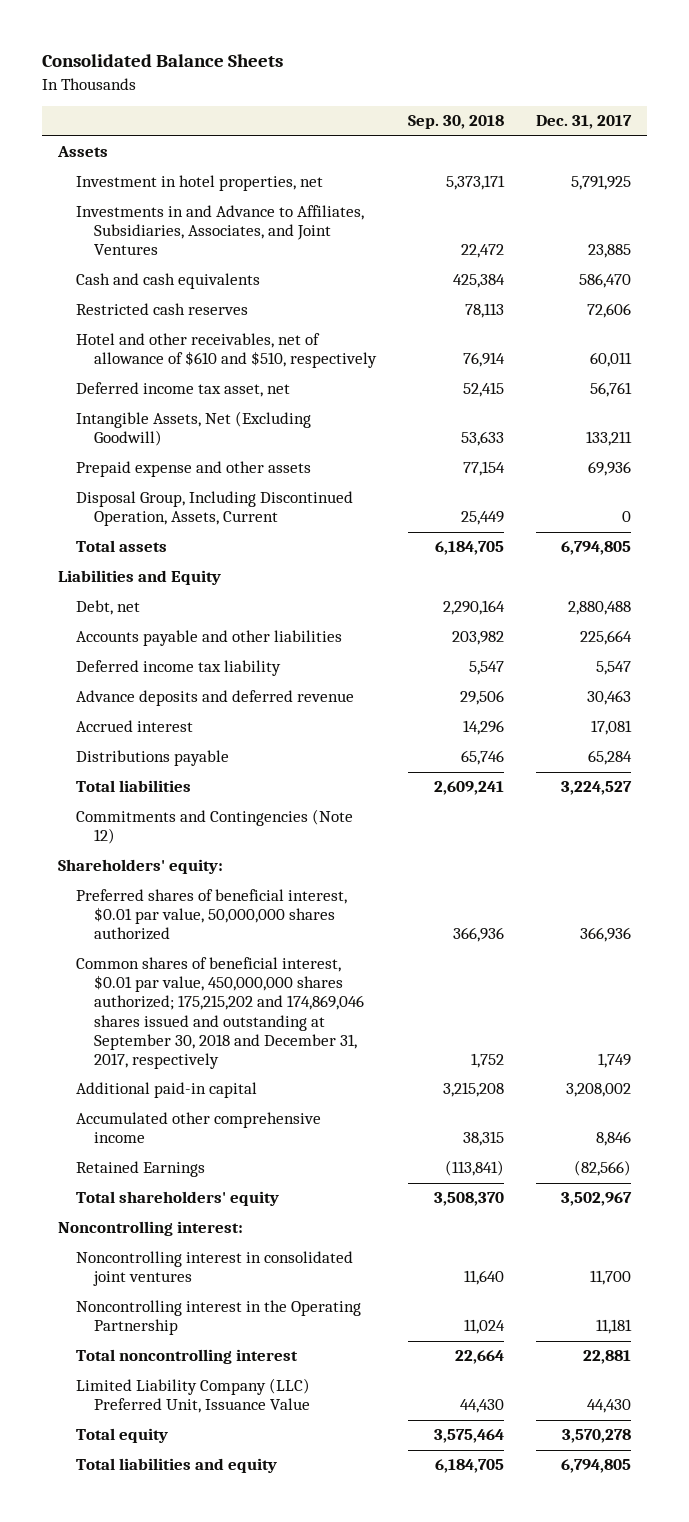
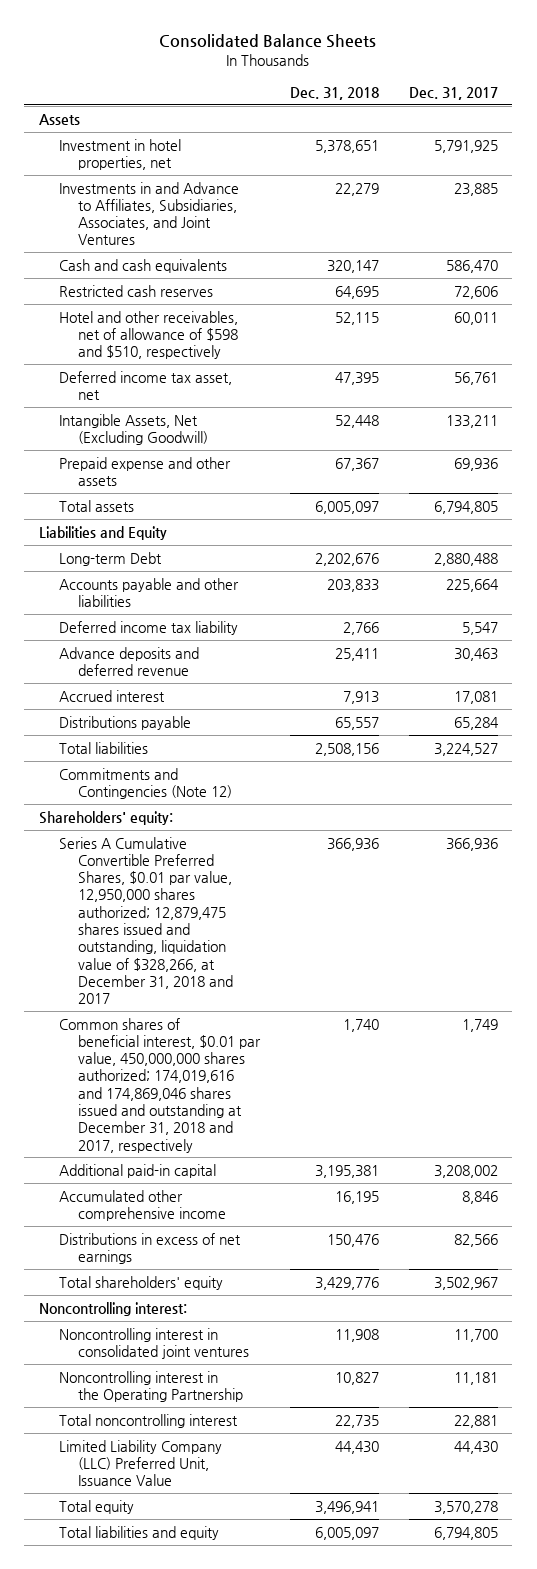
[408,115,505,130] Sep. 30, 2018 -> none
none -> [289,86,379,100] Dec. 31, 2018
[75,333,378,369] Hotel and other receivables, net of allowance of $610 and $510, respectively -> [58,310,239,360] Hotel and other receivables, net of allowance of $598 and $510, respectively
[75,491,353,527] Disposal Group, Including Discontinued Operation, Assets, Current -> none
[75,600,140,616] Debt, net -> [58,551,162,566] Long-term Debt
[75,889,347,941] Preferred shares of beneficial interest, $0.01 par value, 50,000,000 shares authorized -> [58,836,234,1005] Series A Cumulative Convertible Preferred Shares, $0.01 par value, 12,950,000 shares authorized; 12,879,475 shares issued and outstanding, liquidation value of $328,266, at December 31, 2018 and 2017
[75,957,365,1069] Common shares of beneficial interest, $0.01 par value, 450,000,000 shares authorized; 175,215,202 and 174,869,046 shares issued and outstanding at September 30, 2018 and December 31, 2017, respectively -> [58,1017,262,1153] Common shares of beneficial interest, $0.01 par value, 450,000,000 shares authorized; 174,019,616 and 174,869,046 shares issued and outstanding at December 31, 2018 and 2017, respectively
[75,1161,205,1178] Retained Earnings -> none
none -> [58,1232,241,1264] Distributions in excess of net earnings

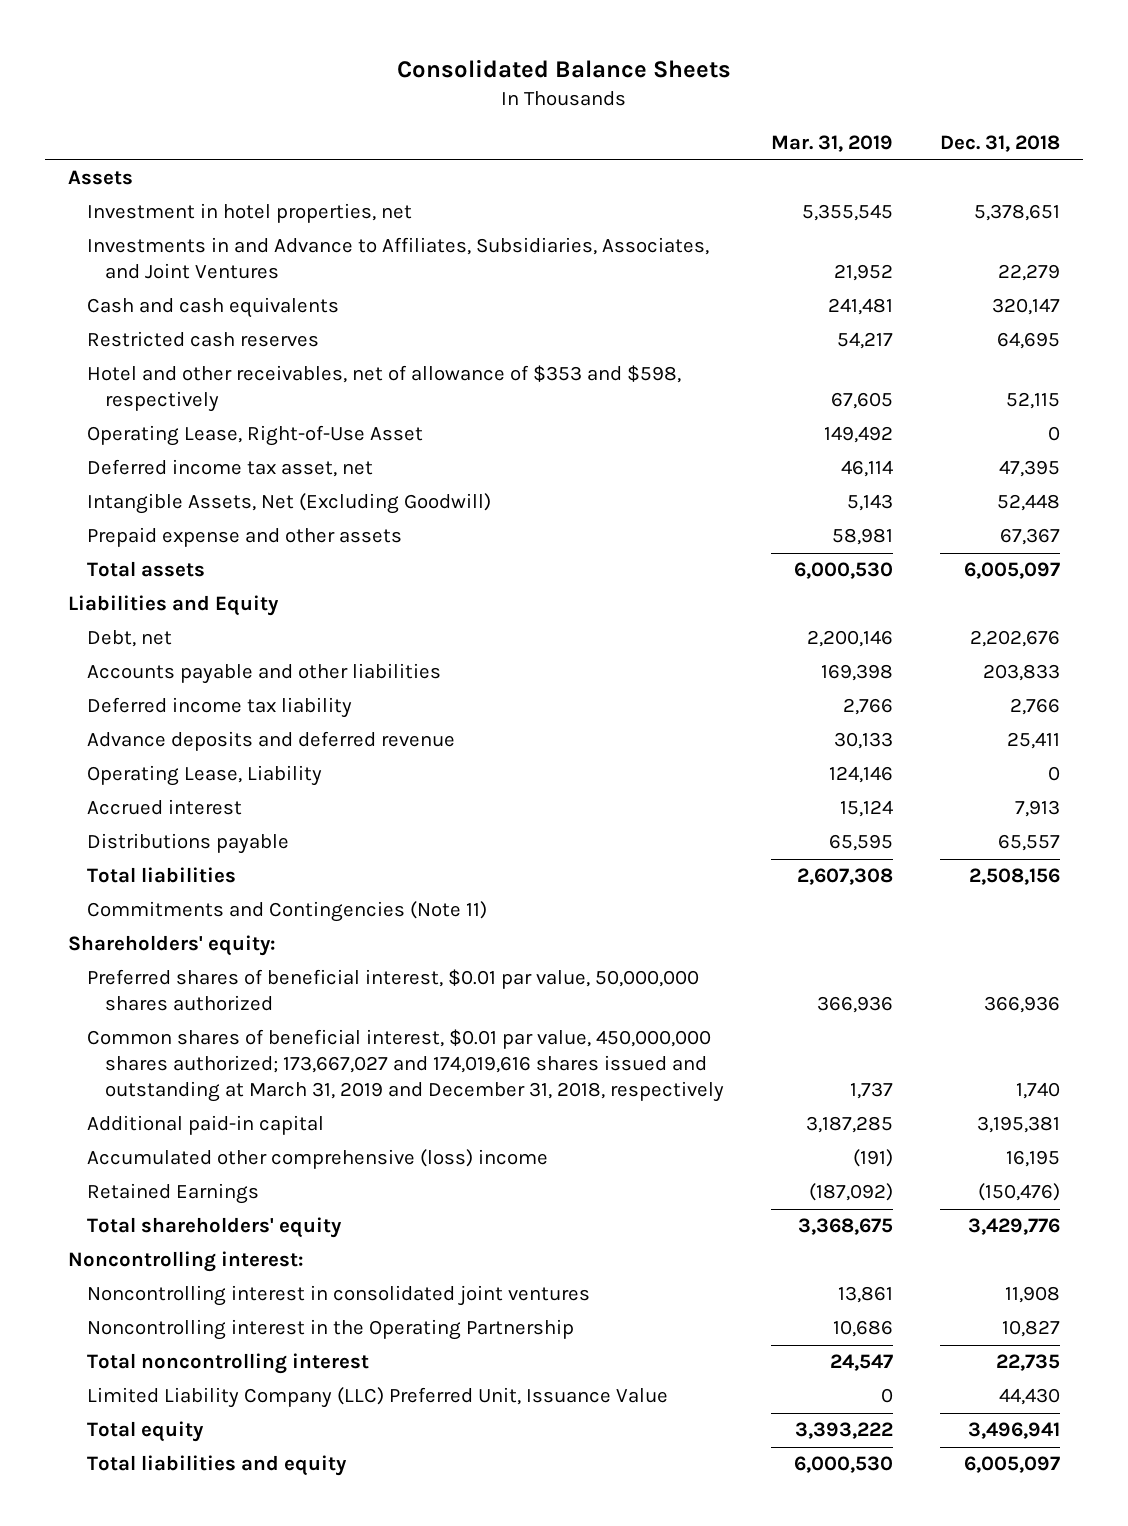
[408,86,498,100] Dec. 31, 2017 -> none
none -> [770,135,893,153] Mar. 31, 2019
[58,310,239,360] Hotel and other receivables, net of allowance of $598 and $510, respectively -> [86,365,681,413] Hotel and other receivables, net of allowance of $353 and $598, respectively
none -> [86,425,423,447] Operating Lease, Right-of-Use Asset
[58,551,162,566] Long-term Debt -> [86,630,172,648] Debt, net
none -> [86,765,322,787] Operating Lease, Liability
[58,767,233,799] Commitments and Contingencies (Note 12) -> [86,901,487,923] Commitments and Contingencies (Note 11)
[58,836,234,1005] Series A Cumulative Convertible Preferred Shares, $0.01 par value, 12,950,000 shares authorized; 12,879,475 shares issued and outstanding, liquidation value of $328,266, at December 31, 2018 and 2017 -> [86,969,699,1012] Preferred shares of beneficial interest, $0.01 par value, 50,000,000 shares authorized
[58,1017,262,1153] Common shares of beneficial interest, $0.01 par value, 450,000,000 shares authorized; 174,019,616 and 174,869,046 shares issued and outstanding at December 31, 2018 and 2017, respectively -> [86,1029,725,1103] Common shares of beneficial interest, $0.01 par value, 450,000,000 shares authorized; 173,667,027 and 174,019,616 shares issued and outstanding at March 31, 2019 and December 31, 2018, respectively
[58,1232,241,1264] Distributions in excess of net earnings -> none
[58,1189,227,1221] Accumulated other comprehensive income -> [86,1149,548,1170] Accumulated other comprehensive (loss) income
none -> [86,1183,259,1205] Retained Earnings

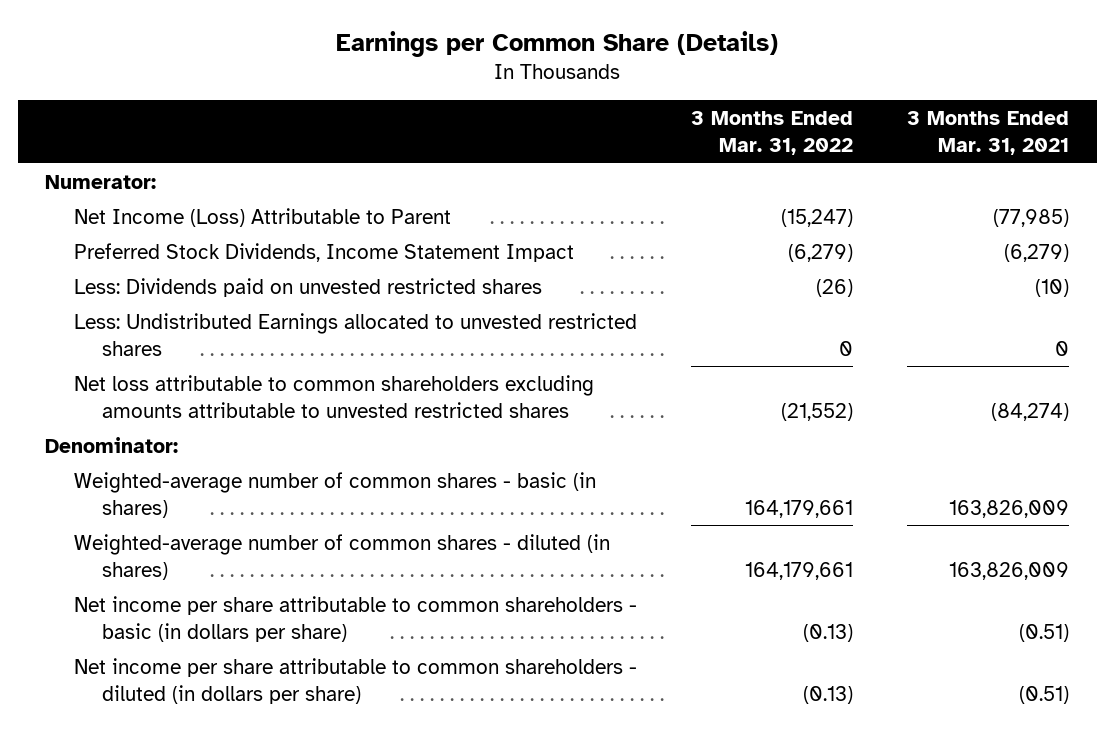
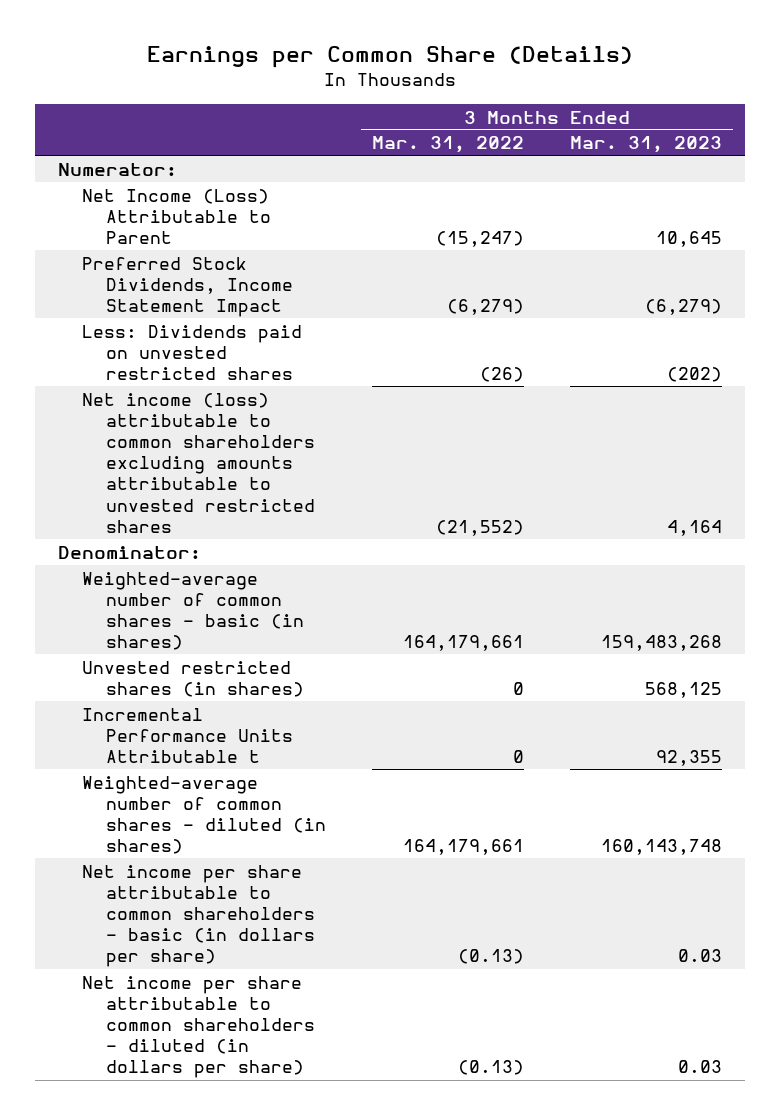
[907,111,1070,156] 3 Months Ended Mar. 31, 2021 -> none
none -> [569,136,722,154] Mar. 31, 2023
[73,312,637,356] Less: Undistributed Earnings allocated to unvested restricted shares -> none
[73,374,594,418] Net loss attributable to common shareholders excluding amounts attributable to unvested restricted shares -> [81,392,316,533] Net income (loss) attributable to common shareholders excluding amounts attributable to unvested restricted shares
none -> [81,660,305,697] Unvested restricted shares (in shares)
none -> [81,707,294,764] Incremental Performance Units Attributable t

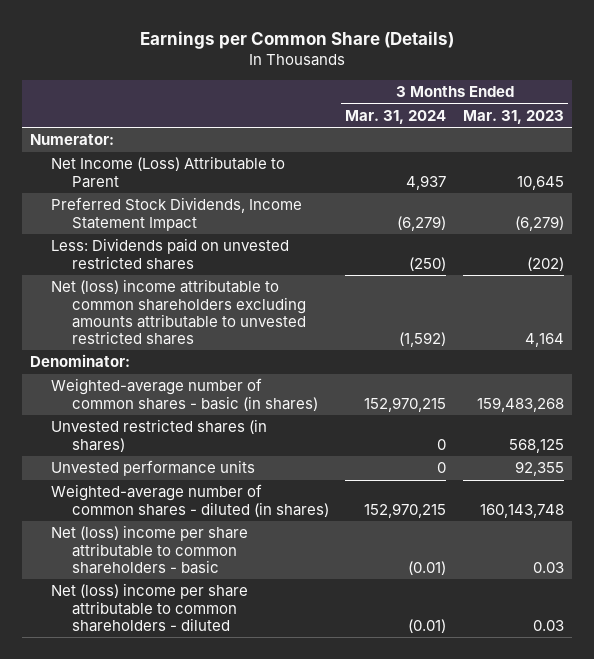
[371,136,524,154] Mar. 31, 2022 -> none
none -> [345,109,447,124] Mar. 31, 2024
[81,392,316,533] Net income (loss) attributable to common shareholders excluding amounts attributable to unvested restricted shares -> [50,279,306,345] Net (loss) income attributable to common shareholders excluding amounts attributable to unvested restricted shares
[81,707,294,764] Incremental Performance Units Attributable t -> [50,460,255,477] Unvested performance units
[81,864,316,968] Net income per share attributable to common shareholders - basic (in dollars per share) -> [50,525,248,574] Net (loss) income per share attributable to common shareholders - basic
[81,975,316,1079] Net income per share attributable to common shareholders - diluted (in dollars per share) -> [50,583,248,632] Net (loss) income per share attributable to common shareholders - diluted

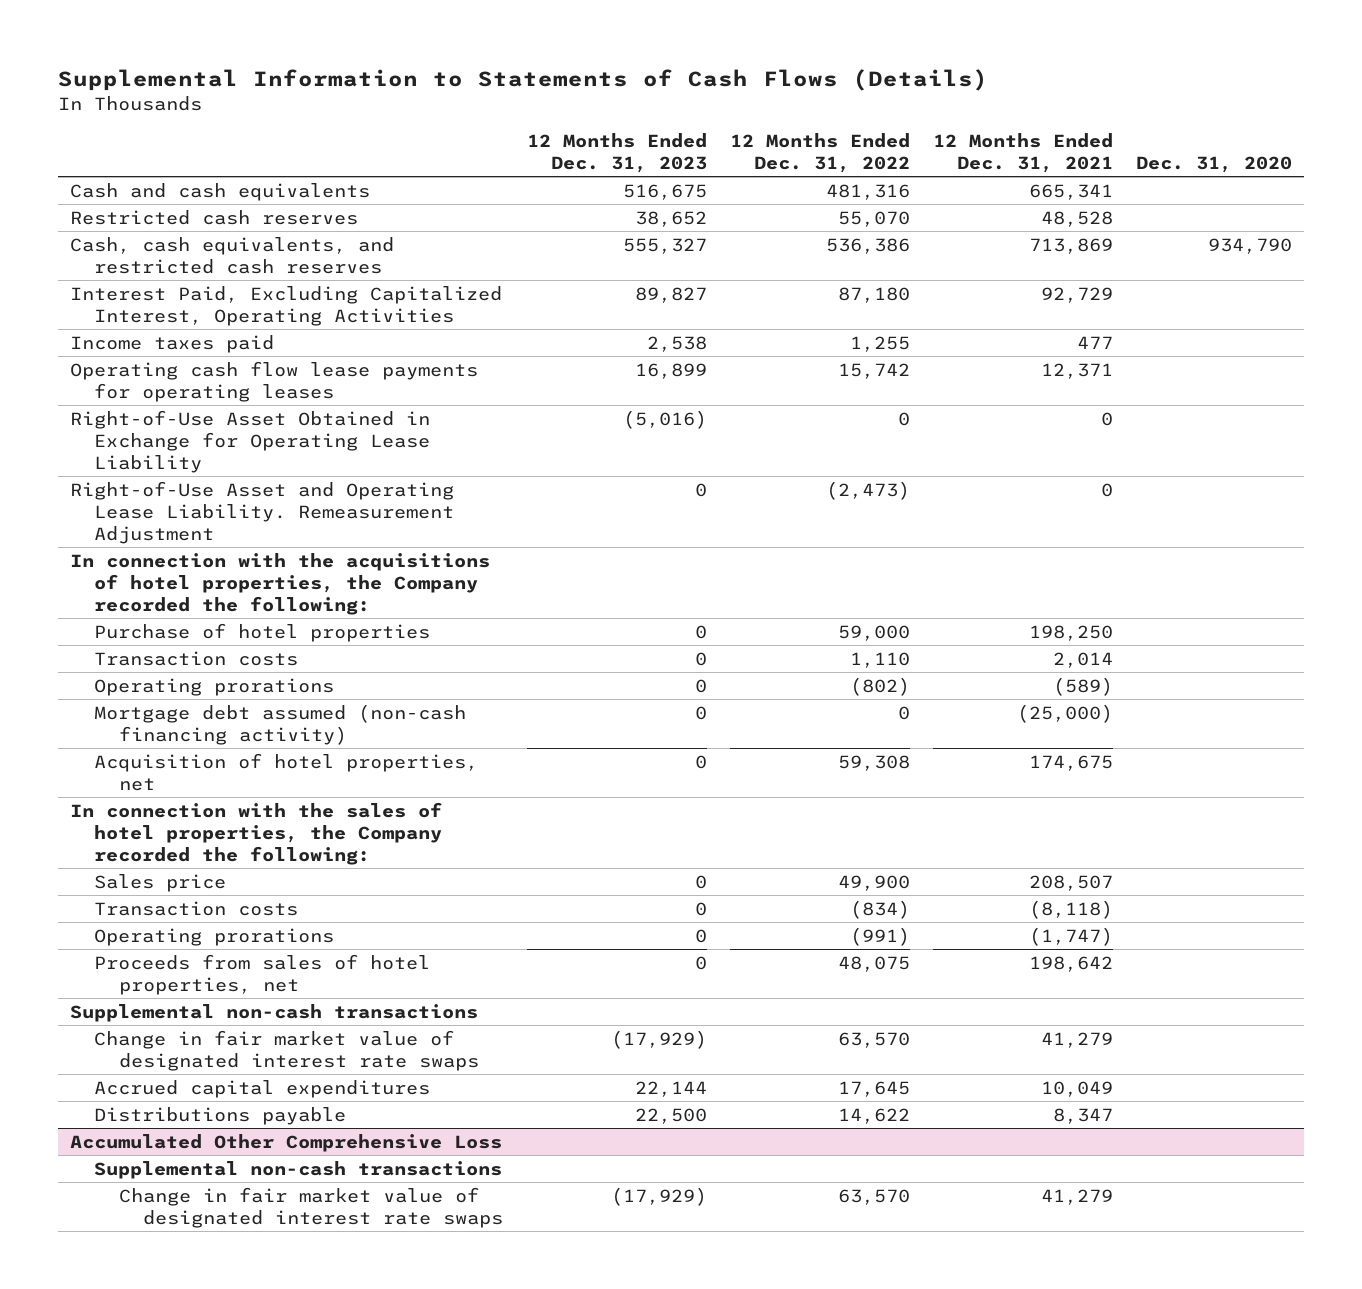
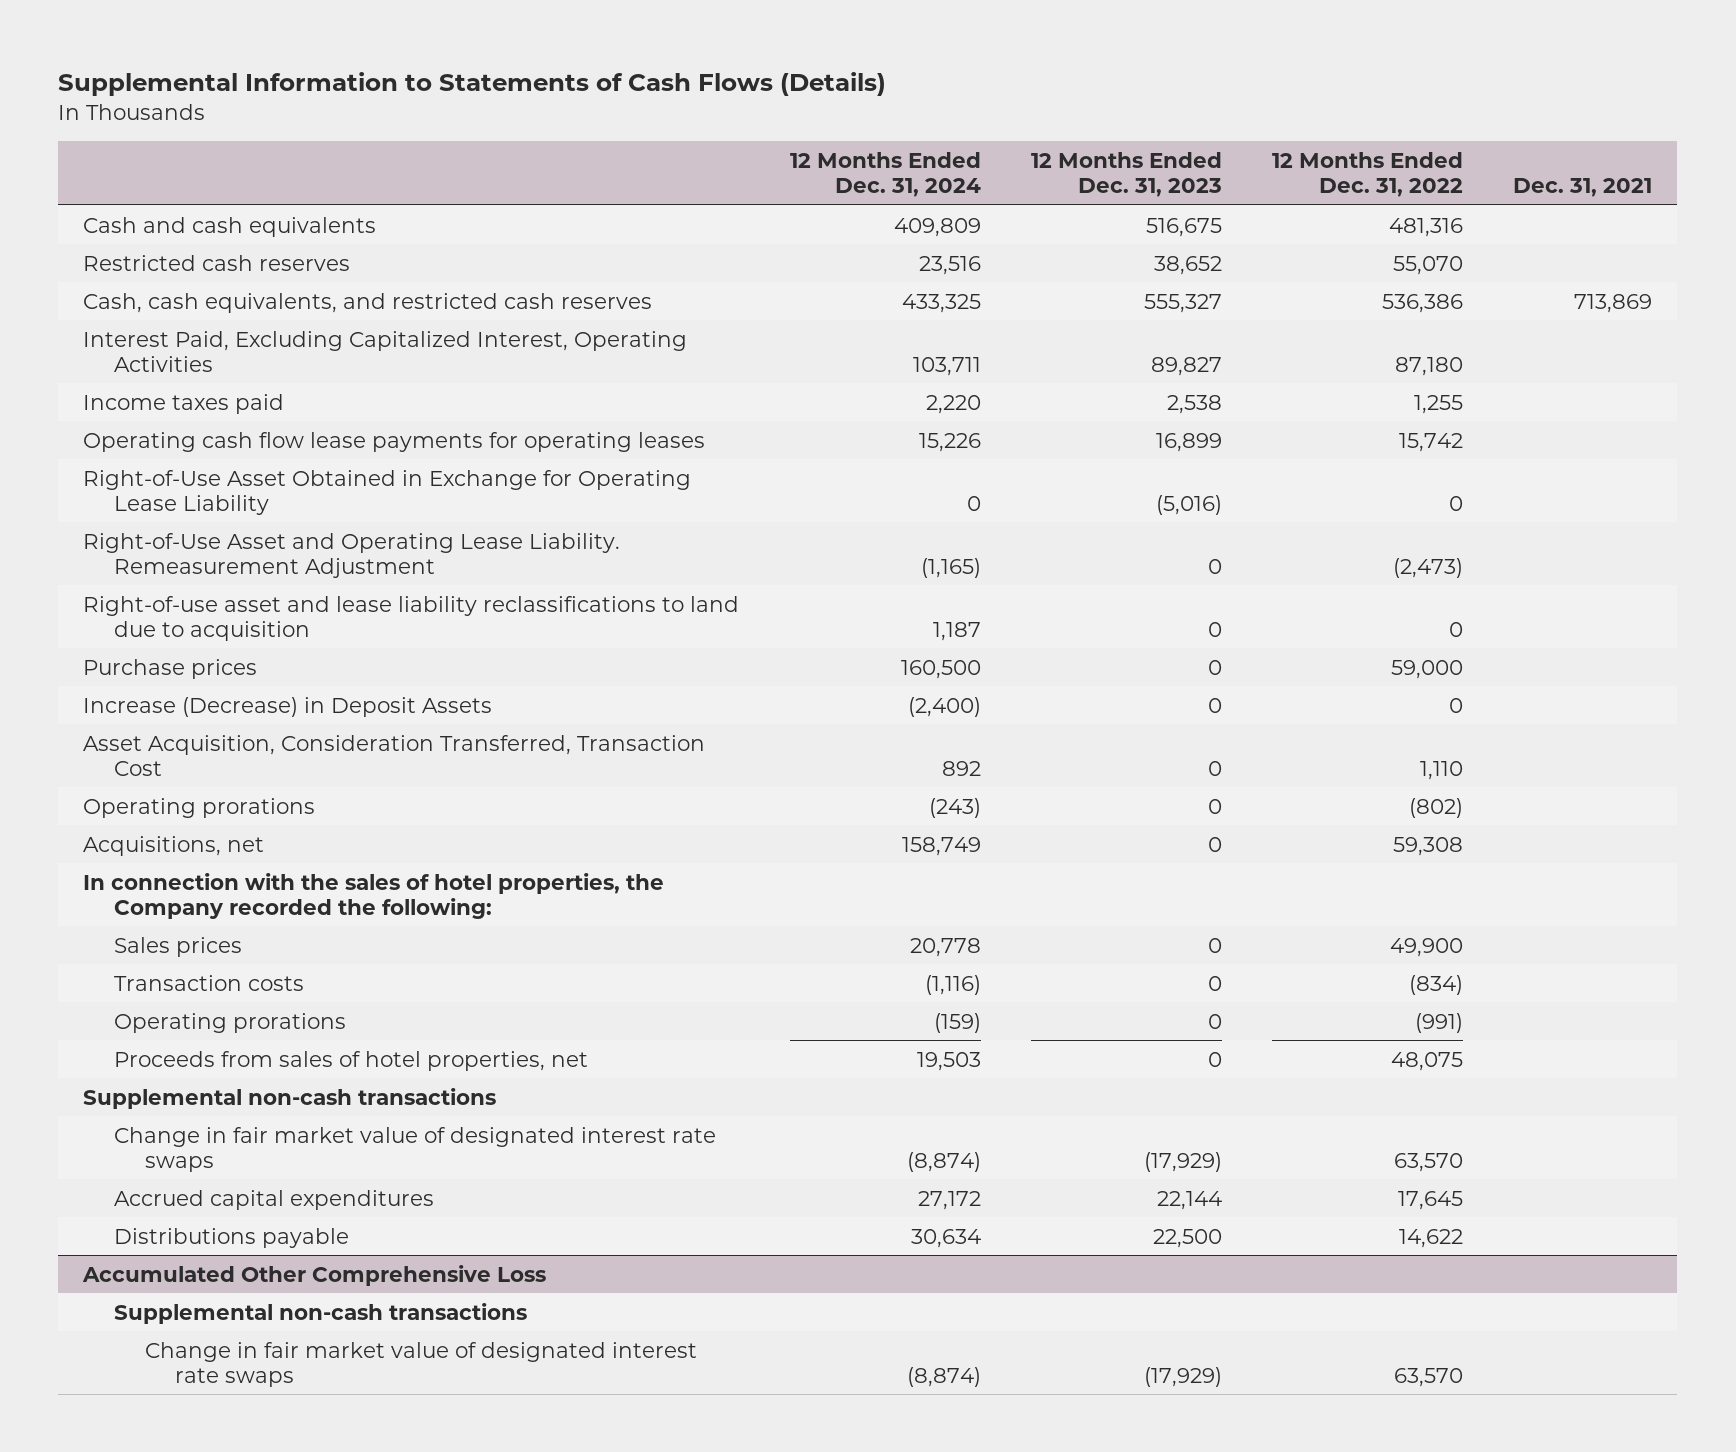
[932,132,1113,174] 12 Months Ended Dec. 31, 2021 -> none
[1135,156,1292,174] Dec. 31, 2020 -> none
none -> [789,151,981,197] 12 Months Ended Dec. 31, 2024
none -> [1513,177,1653,197] Dec. 31, 2021
[69,552,490,615] In connection with the acquisitions of hotel properties, the Company recorded the following: -> none
none -> [83,595,740,641] Right-of-use asset and lease liability reclassifications to land due to acquisition
[94,622,431,642] Purchase of hotel properties -> [83,658,258,679] Purchase prices
none -> [83,696,493,717] Increase (Decrease) in Deposit Assets
[94,650,299,666] Transaction costs -> [83,734,706,776] Asset Acquisition, Consideration Transferred, Transaction Cost
[94,703,467,745] Mortgage debt assumed (non-cash financing activity) -> none
[94,752,479,791] Acquisition of hotel properties, net -> [83,835,265,856] Acquisitions, net
[94,873,227,892] Sales price -> [114,936,243,957] Sales prices

